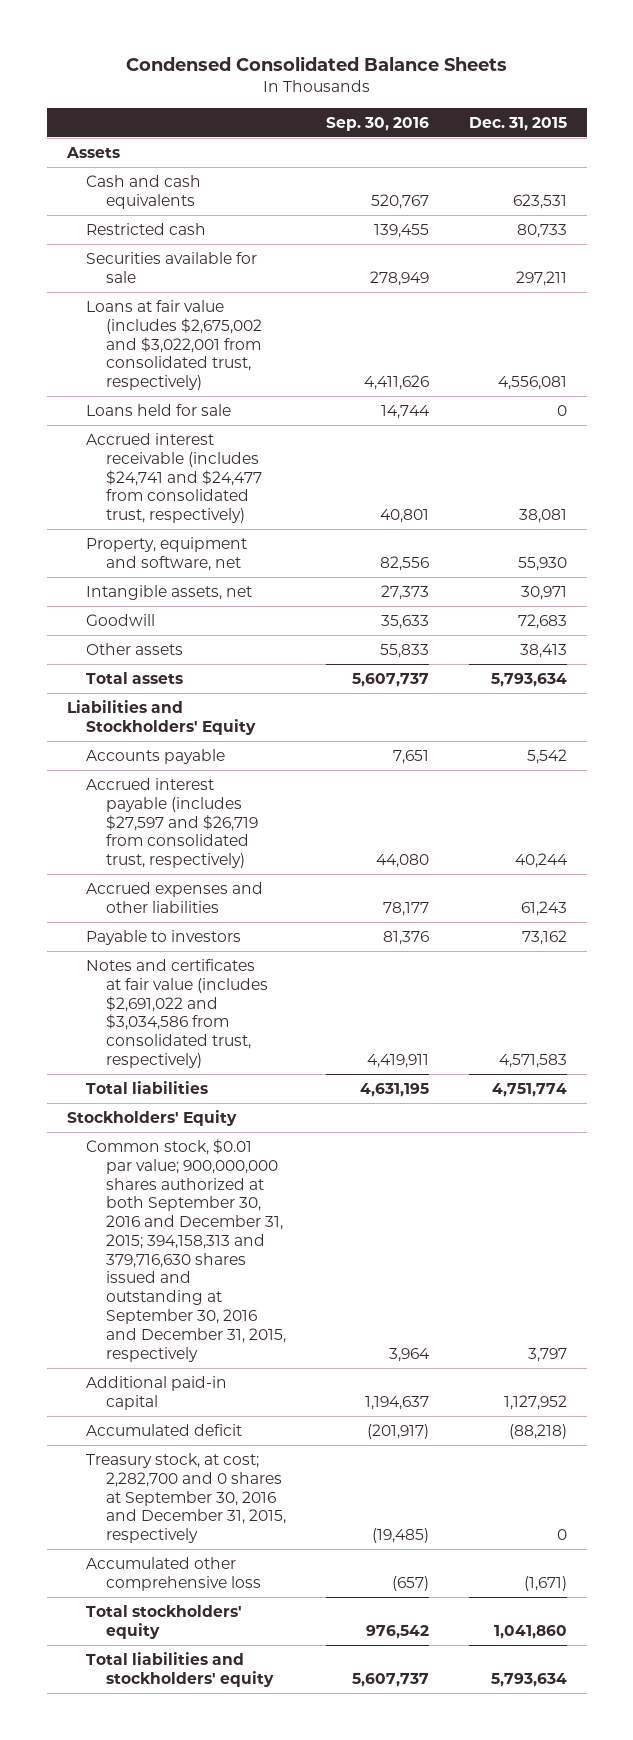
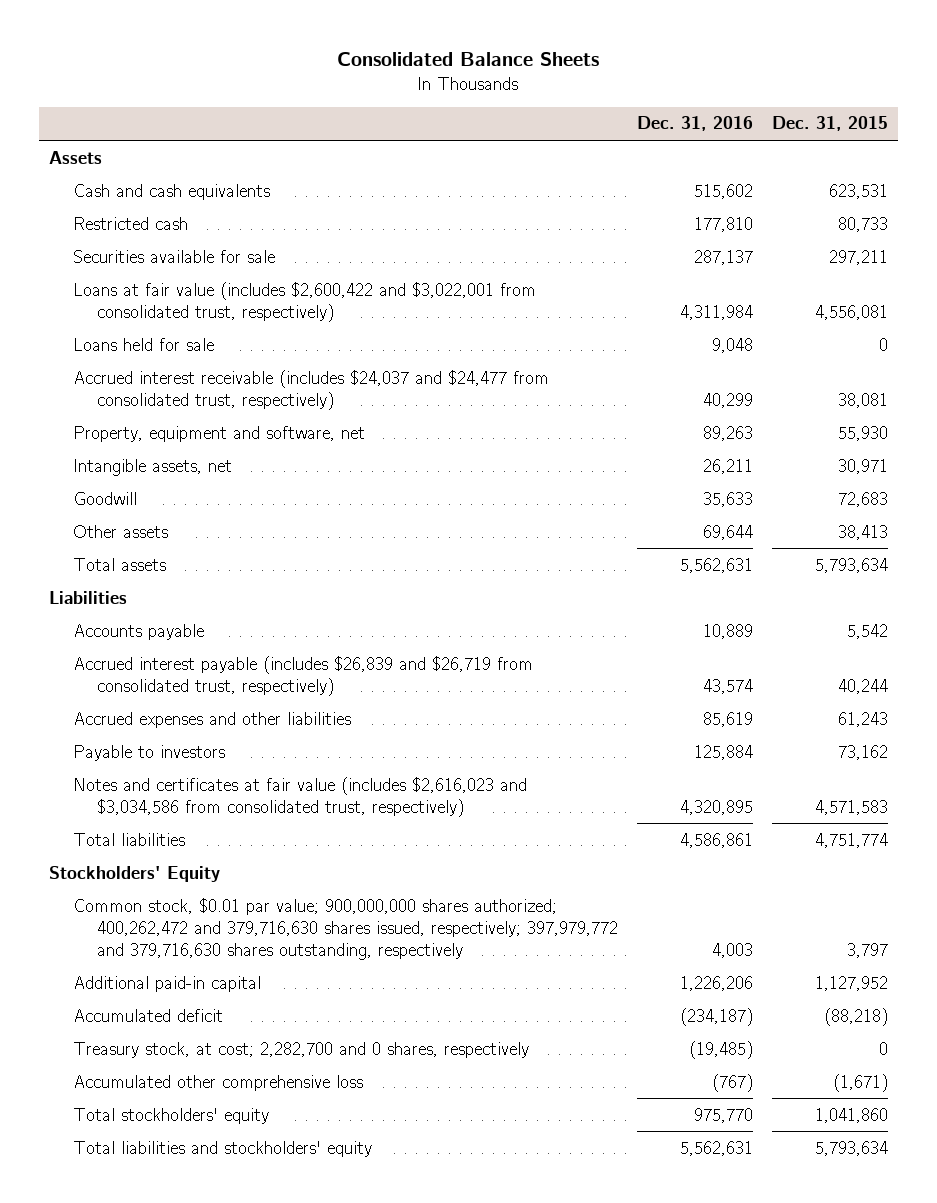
[125,55,507,71] Condensed Consolidated Balance Sheets -> [337,52,600,67] Consolidated Balance Sheets
[325,116,429,131] Sep. 30, 2016 -> none
none -> [637,116,754,132] Dec. 31, 2016
[86,299,262,391] Loans at fair value (includes $2,675,002 and $3,022,001 from consolidated trust, respectively) -> [73,281,537,322] Loans at fair value (includes $2,600,422 and $3,022,001 from consolidated trust, respectively)
[86,432,262,524] Accrued interest receivable (includes $24,741 and $24,477 from consolidated trust, respectively) -> [73,369,550,410] Accrued interest receivable (includes $24,037 and $24,477 from consolidated trust, respectively)
[66,699,257,735] Liabilities and Stockholders' Equity -> [48,590,127,604] Liabilities
[86,777,258,869] Accrued interest payable (includes $27,597 and $26,719 from consolidated trust, respectively) -> [73,655,534,696] Accrued interest payable (includes $26,839 and $26,719 from consolidated trust, respectively)
[86,958,268,1068] Notes and certificates at fair value (includes $2,691,022 and $3,034,586 from consolidated trust, respectively) -> [73,776,528,817] Notes and certificates at fair value (includes $2,616,023 and $3,034,586 from consolidated trust, respectively)
[86,1138,286,1362] Common stock, $0.01 par value; 900,000,000 shares authorized at both September 30, 2016 and December 31, 2015; 394,158,313 and 379,716,630 shares issued and outstanding at September 30, 2016 and December 31, 2015, respectively -> [73,897,619,960] Common stock, $0.01 par value; 900,000,000 shares authorized; 400,262,472 and 379,716,630 shares issued, respectively; 397,979,772 and 379,716,630 shares outstanding, respectively
[86,1452,286,1544] Treasury stock, at cost; 2,282,700 and 0 shares at September 30, 2016 and December 31, 2015, respectively -> [73,1041,530,1058] Treasury stock, at cost; 2,282,700 and 0 shares, respectively

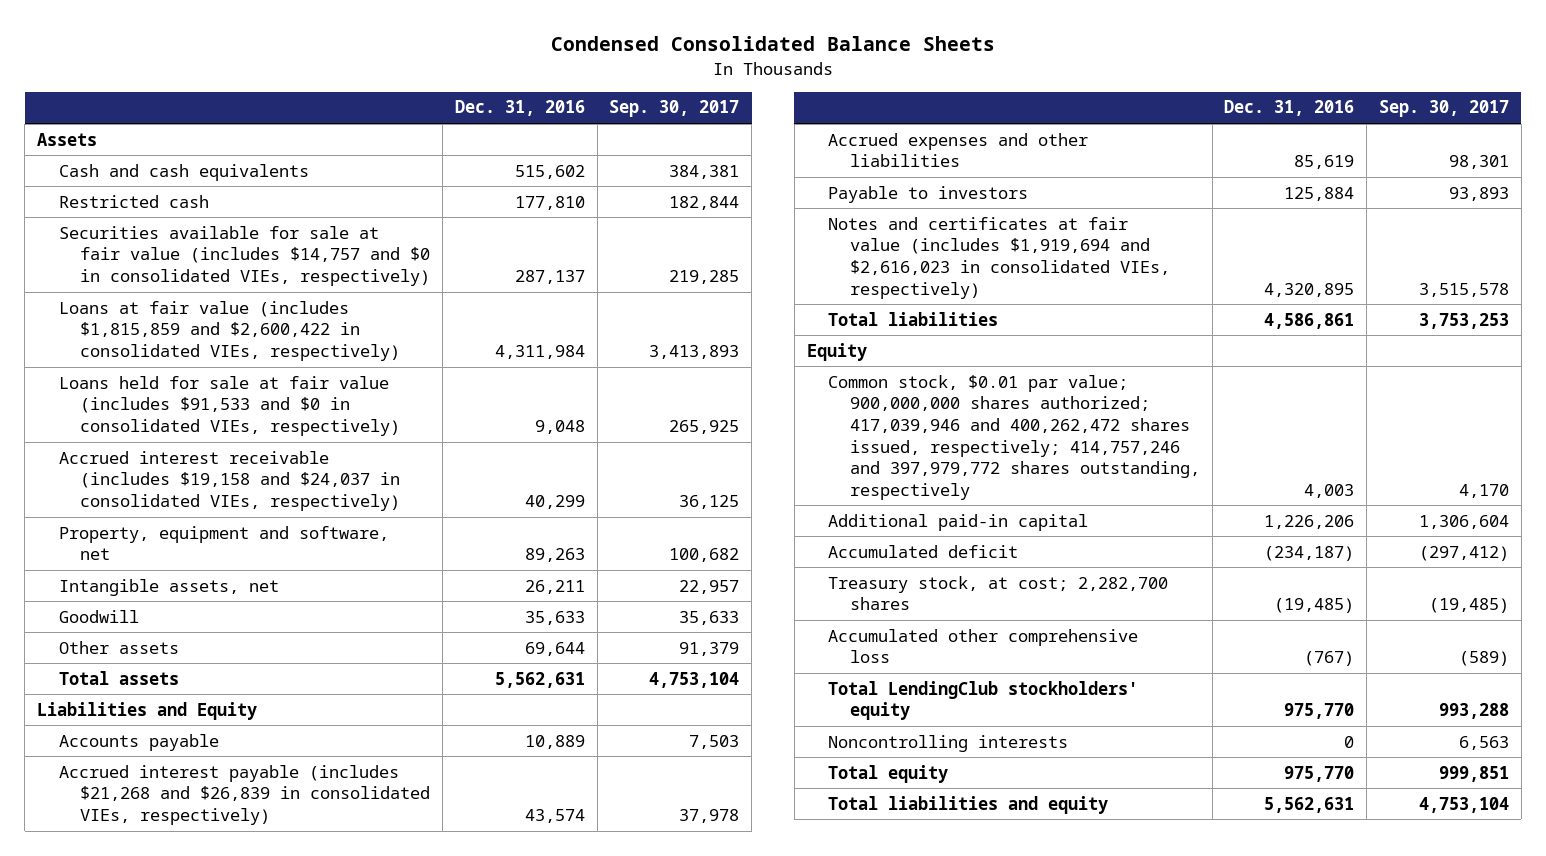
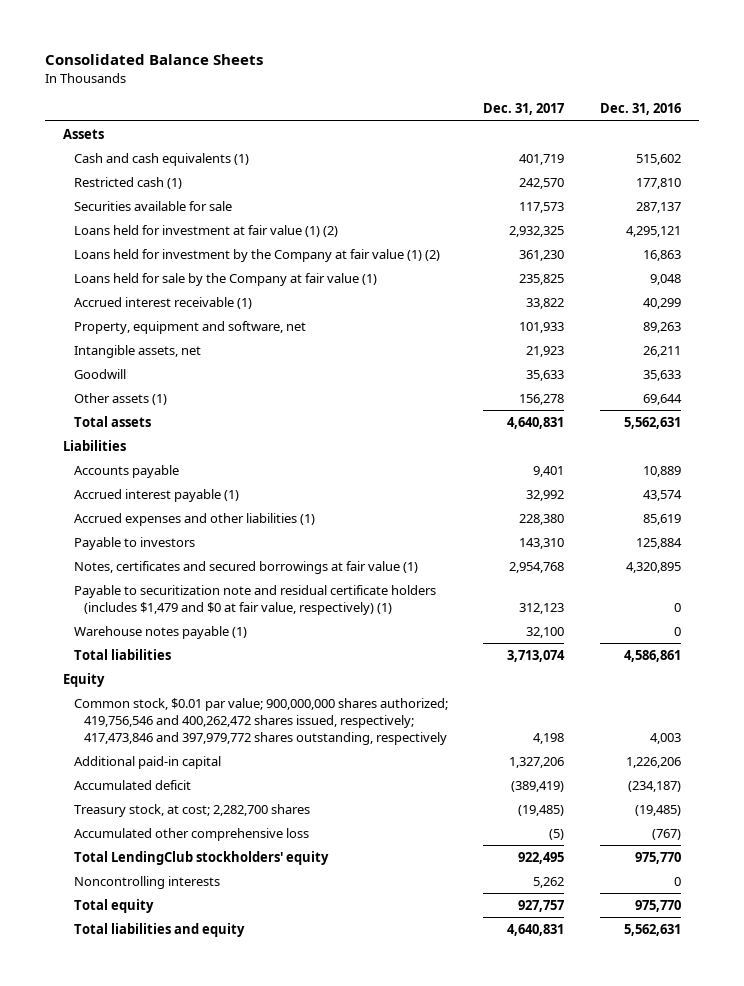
[551,36,996,52] Condensed Consolidated Balance Sheets -> [44,54,263,66] Consolidated Balance Sheets
[609,100,740,118] Sep. 30, 2017 -> none
none -> [483,103,565,116] Dec. 31, 2017
[58,163,309,181] Cash and cash equivalents -> [73,152,249,166] Cash and cash equivalents (1)
[58,194,209,208] Restricted cash -> [73,176,182,189] Restricted cash (1)
[58,225,431,287] Securities available for sale at fair value (includes $14,757 and $0 in consolidated VIEs, respectively) -> [73,200,232,211] Securities available for sale
[58,300,401,362] Loans at fair value (includes $1,815,859 and $2,600,422 in consolidated VIEs, respectively) -> [73,224,338,237] Loans held for investment at fair value (1) (2)
[494,345,585,360] 4,311,984 -> [626,225,682,237] 4,295,121
none -> [73,248,440,262] Loans held for investment by the Company at fair value (1) (2)
[58,375,401,437] Loans held for sale at fair value (includes $91,533 and $0 in consolidated VIEs, respectively) -> [73,272,377,286] Loans held for sale by the Company at fair value (1)
[58,450,401,512] Accrued interest receivable (includes $19,158 and $24,037 in consolidated VIEs, respectively) -> [73,296,252,309] Accrued interest receivable (1)
[58,640,179,654] Other assets -> [73,392,167,405] Other assets (1)
[37,701,258,720] Liabilities and Equity -> [62,439,126,451] Liabilities
[58,764,431,826] Accrued interest payable (includes $21,268 and $26,839 in consolidated VIEs, respectively) -> [73,488,239,502] Accrued interest payable (1)
[828,132,1089,168] Accrued expenses and other liabilities -> [73,512,315,526] Accrued expenses and other liabilities (1)
[828,216,1170,299] Notes and certificates at fair value (includes $1,919,694 and $2,616,023 in consolidated VIEs, respectively) -> [73,560,418,574] Notes, certificates and secured borrowings at fair value (1)
none -> [73,584,436,615] Payable to securitization note and residual certificate holders (includes $1,479 and $0 at fair value, respectively) (1)
none -> [73,625,247,639] Warehouse notes payable (1)
[828,374,1200,500] Common stock, $0.01 par value; 900,000,000 shares authorized; 417,039,946 and 400,262,472 shares issued, respectively; 414,757,246 and 397,979,772 shares outstanding, respectively -> [73,697,448,746] Common stock, $0.01 par value; 900,000,000 shares authorized; 419,756,546 and 400,262,472 shares issued, respectively; 417,473,846 and 397,979,772 shares outstanding, respectively

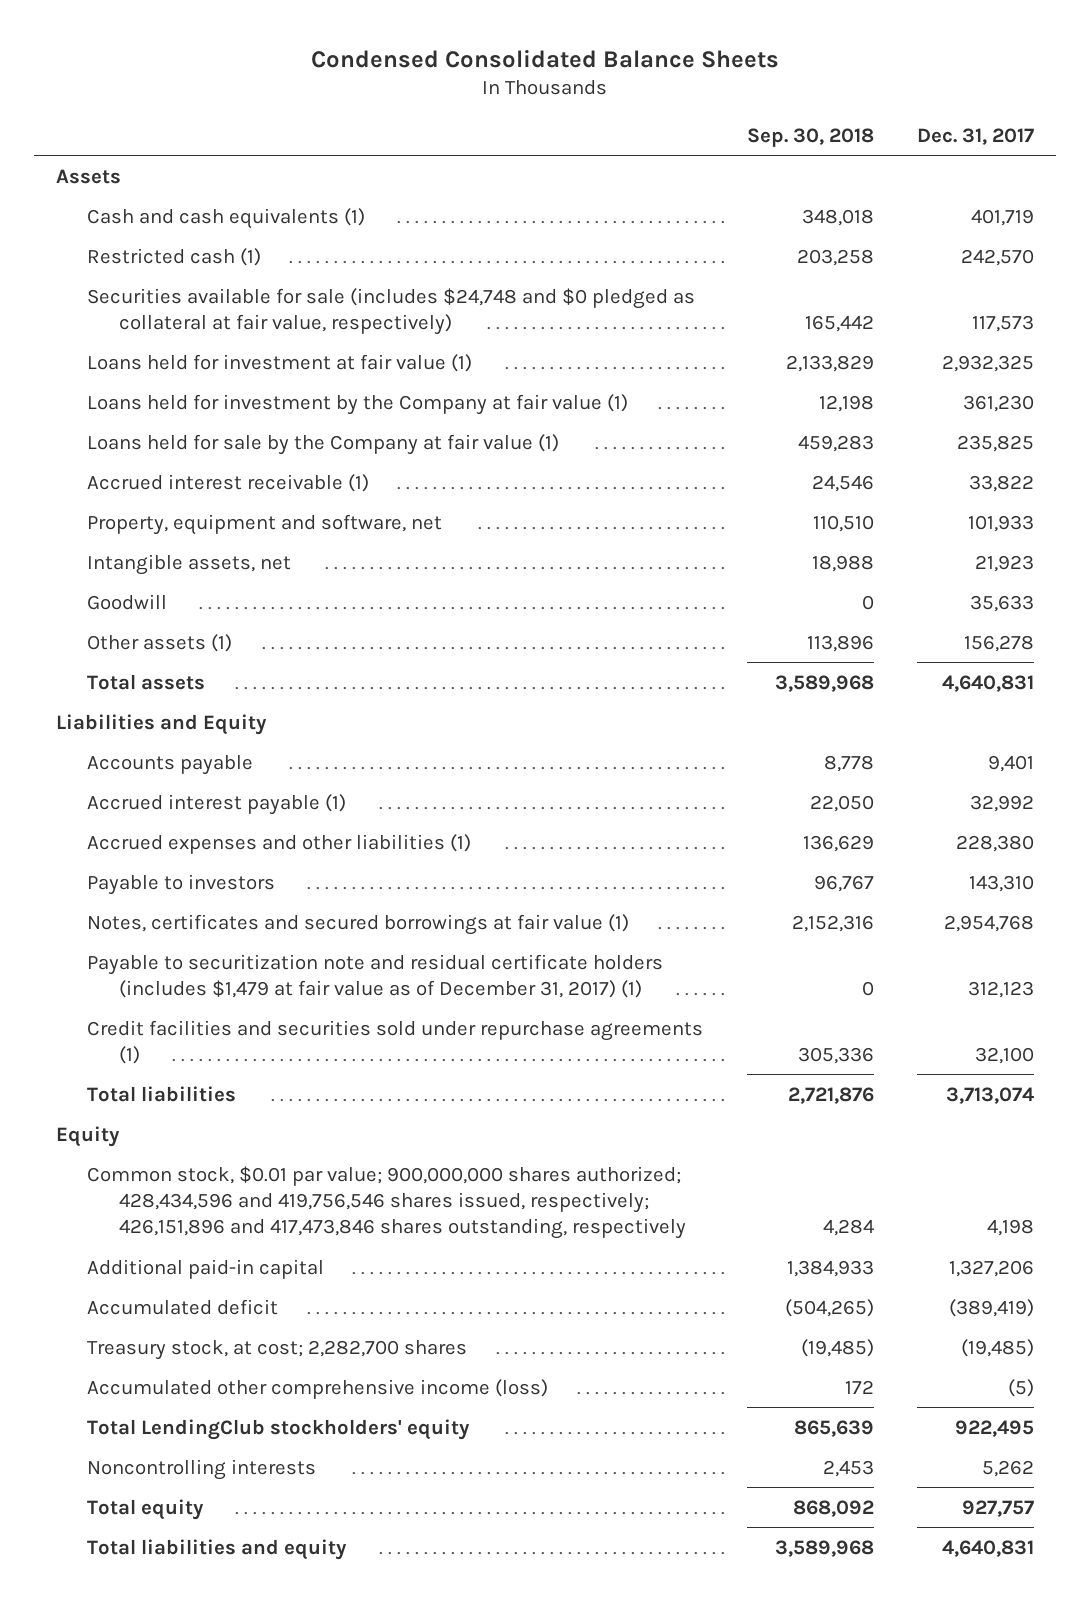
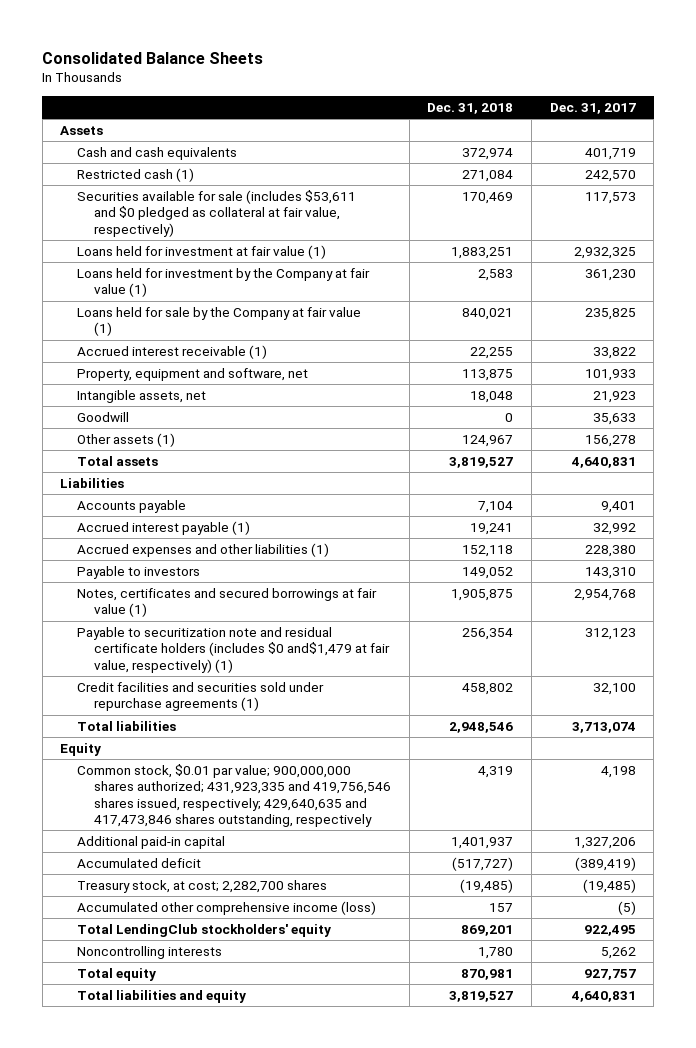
[311,48,780,68] Condensed Consolidated Balance Sheets -> [42,51,264,64] Consolidated Balance Sheets
[746,127,874,147] Sep. 30, 2018 -> none
none -> [427,102,514,114] Dec. 31, 2018
[87,207,366,229] Cash and cash equivalents (1) -> [77,146,238,160] Cash and cash equivalents
[87,287,696,335] Securities available for sale (includes $24,748 and $0 pledged as collateral at fair value, respectively) -> [77,189,357,237] Securities available for sale (includes $53,611 and $0 pledged as collateral at fair value, respectively)
[56,713,268,735] Liabilities and Equity -> [60,477,125,488] Liabilities
[87,953,664,998] Payable to securitization note and residual certificate holders (includes $1,479 at fair value as of December 31, 2017) (1) -> [77,626,391,673] Payable to securitization note and residual certificate holders (includes $0 and$1,479 at fair value, respectively) (1)
[87,1165,686,1239] Common stock, $0.01 par value; 900,000,000 shares authorized; 428,434,596 and 419,756,546 shares issued, respectively; 426,151,896 and 417,473,846 shares outstanding, respectively -> [77,763,392,828] Common stock, $0.01 par value; 900,000,000 shares authorized; 431,923,335 and 419,756,546 shares issued, respectively; 429,640,635 and 417,473,846 shares outstanding, respectively

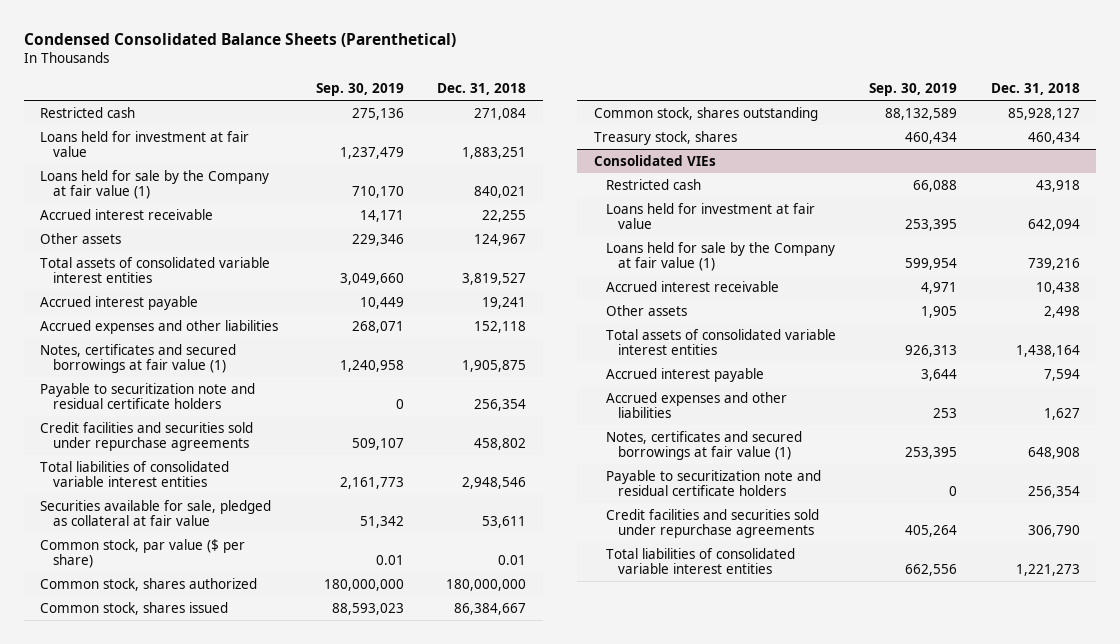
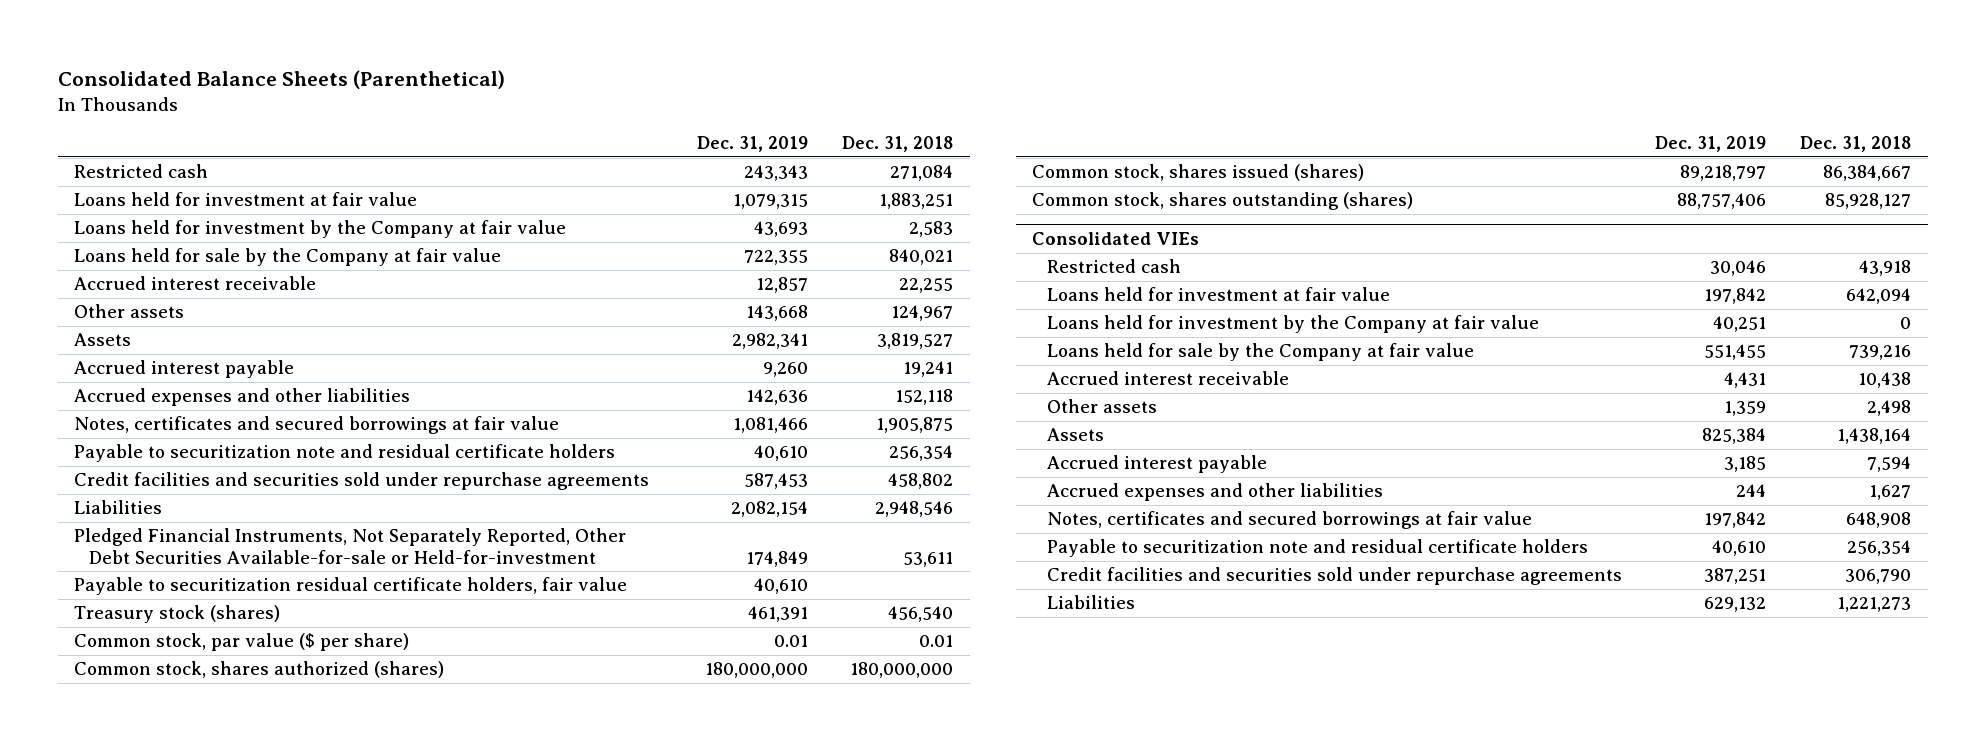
[23,32,456,47] Condensed Consolidated Balance Sheets (Parenthetical) -> [57,70,505,90] Consolidated Balance Sheets (Parenthetical)
[315,83,404,97] Sep. 30, 2019 -> none
none -> [697,136,809,153] Dec. 31, 2019
none -> [74,220,567,239] Loans held for investment by the Company at fair value
[40,169,270,200] Loans held for sale by the Company at fair value (1) -> [74,248,502,267] Loans held for sale by the Company at fair value
[40,256,271,284] Total assets of consolidated variable interest entities -> [74,333,132,347] Assets
[40,343,237,374] Notes, certificates and secured borrowings at fair value (1) -> [74,416,560,435] Notes, certificates and secured borrowings at fair value
[40,460,230,488] Total liabilities of consolidated variable interest entities -> [74,500,163,515] Liabilities
[40,499,272,527] Securities available for sale, pledged as collateral at fair value -> [74,528,627,564] Pledged Financial Instruments, Not Separately Reported, Other Debt Securities Available-for-sale or Held-for-investment
none -> [74,577,628,596] Payable to securitization residual certificate holders, fair value
none -> [74,605,281,624] Treasury stock (shares)
[593,130,737,145] Treasury stock, shares -> none
[40,577,258,591] Common stock, shares authorized -> [74,661,445,679] Common stock, shares authorized (shares)
[40,601,229,615] Common stock, shares issued -> [1032,164,1365,182] Common stock, shares issued (shares)
[593,106,818,121] Common stock, shares outstanding -> [1032,192,1414,211] Common stock, shares outstanding (shares)
none -> [1046,315,1539,334] Loans held for investment by the Company at fair value
[605,241,835,272] Loans held for sale by the Company at fair value (1) -> [1046,343,1474,362] Loans held for sale by the Company at fair value
[605,328,836,356] Total assets of consolidated variable interest entities -> [1046,428,1104,442] Assets
[605,430,802,461] Notes, certificates and secured borrowings at fair value (1) -> [1046,511,1532,530] Notes, certificates and secured borrowings at fair value
[605,547,795,575] Total liabilities of consolidated variable interest entities -> [1046,595,1135,610] Liabilities

